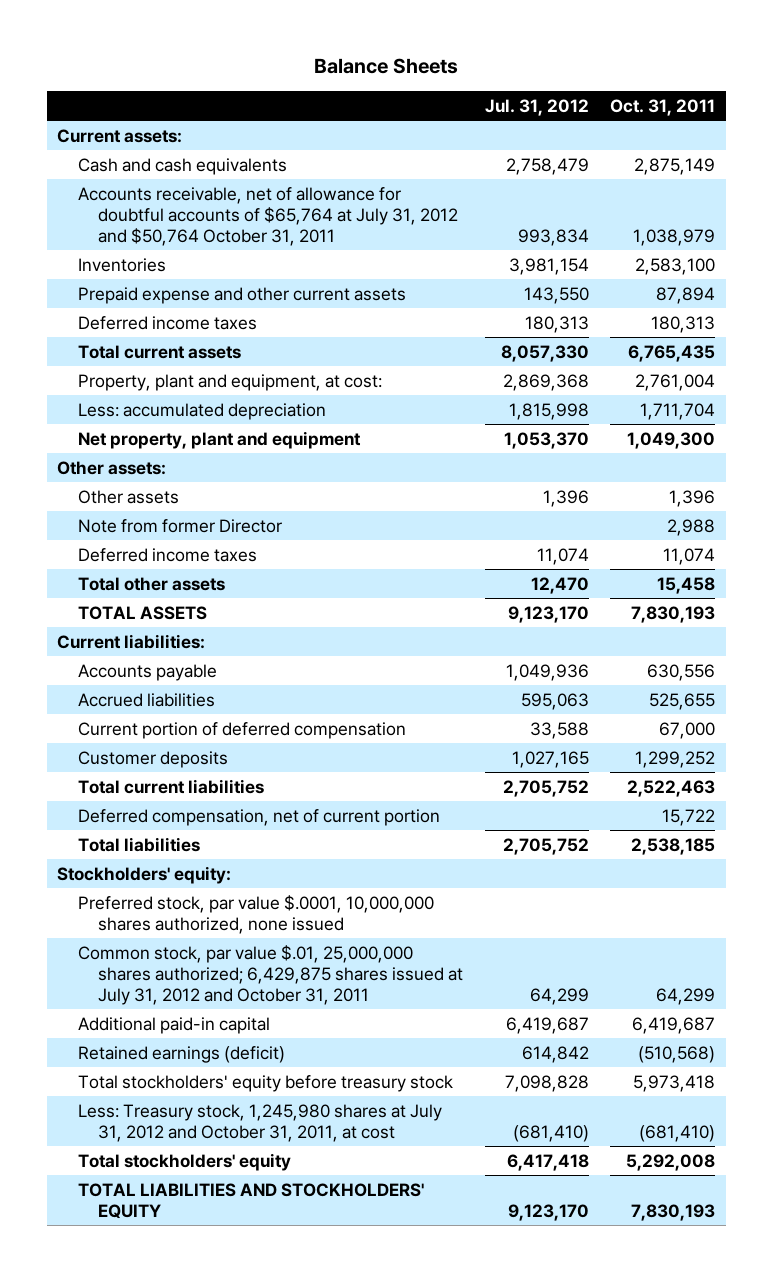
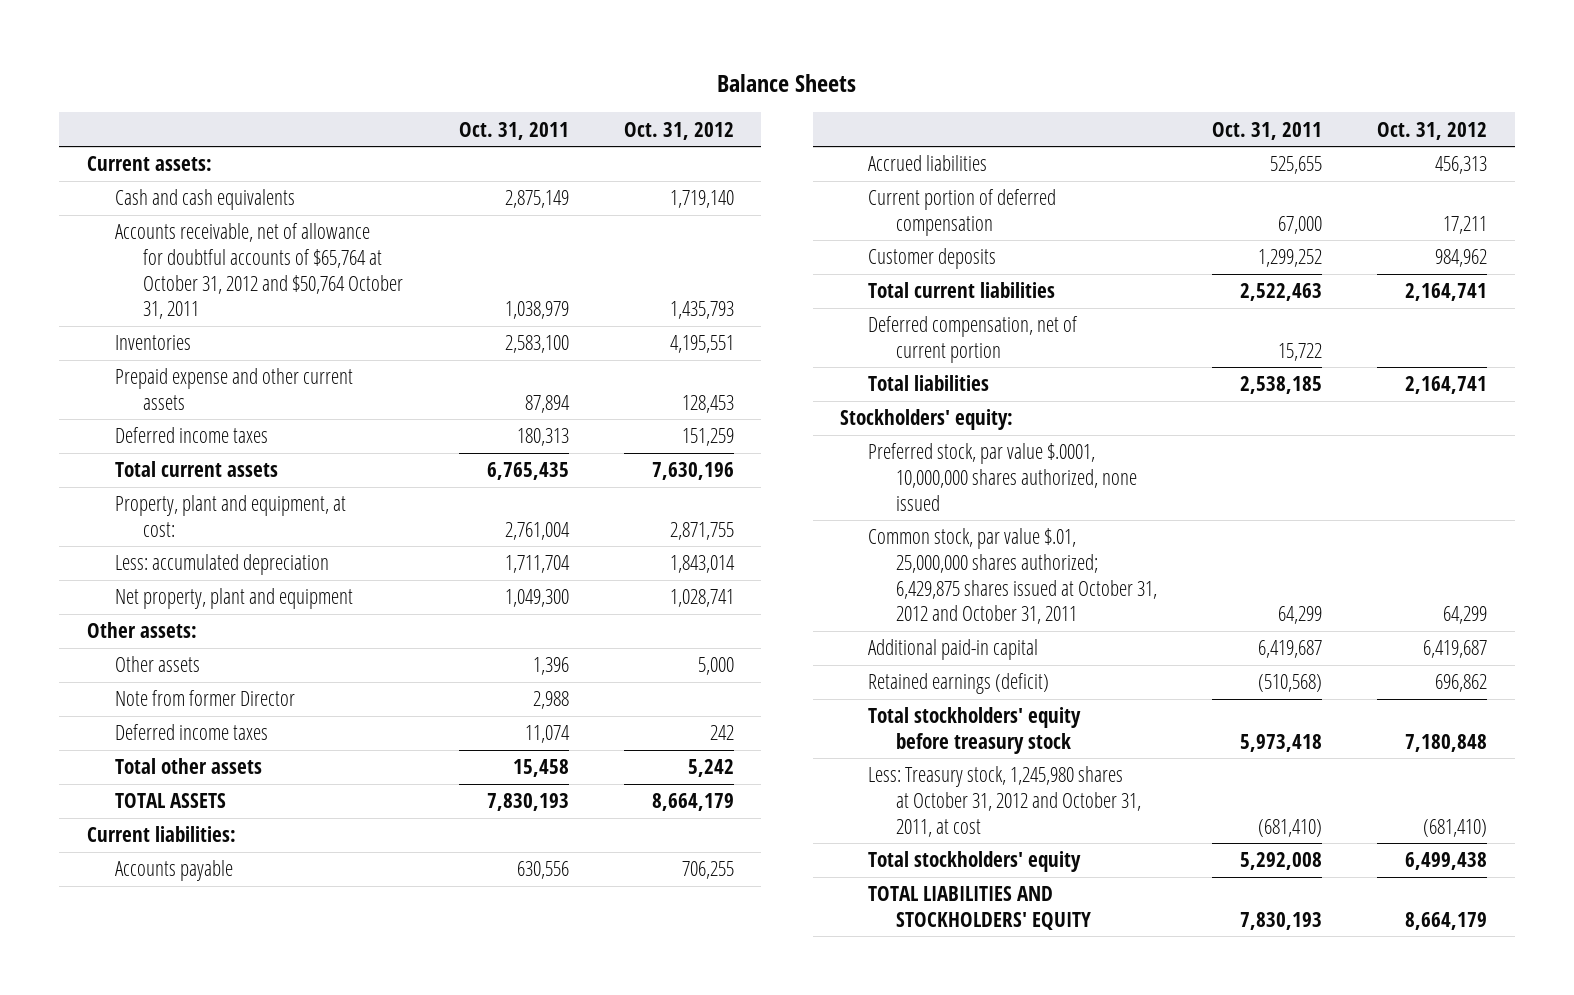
[484,98,589,116] Jul. 31, 2012 -> none
none -> [623,121,734,140] Oct. 31, 2012
[77,186,459,246] Accounts receivable, net of allowance for doubtful accounts of $65,764 at July 31, 2012 and $50,764 October 31, 2011 -> [114,223,403,320] Accounts receivable, net of allowance for doubtful accounts of $65,764 at October 31, 2012 and $50,764 October 31, 2011
[77,944,464,1005] Common stock, par value $.01, 25,000,000 shares authorized; 6,429,875 shares issued at July 31, 2012 and October 31, 2011 -> [868,528,1158,625] Common stock, par value $.01, 25,000,000 shares authorized; 6,429,875 shares issued at October 31, 2012 and October 31, 2011
[77,1103,442,1142] Less: Treasury stock, 1,245,980 shares at July 31, 2012 and October 31, 2011, at cost -> [868,766,1142,837] Less: Treasury stock, 1,245,980 shares at October 31, 2012 and October 31, 2011, at cost

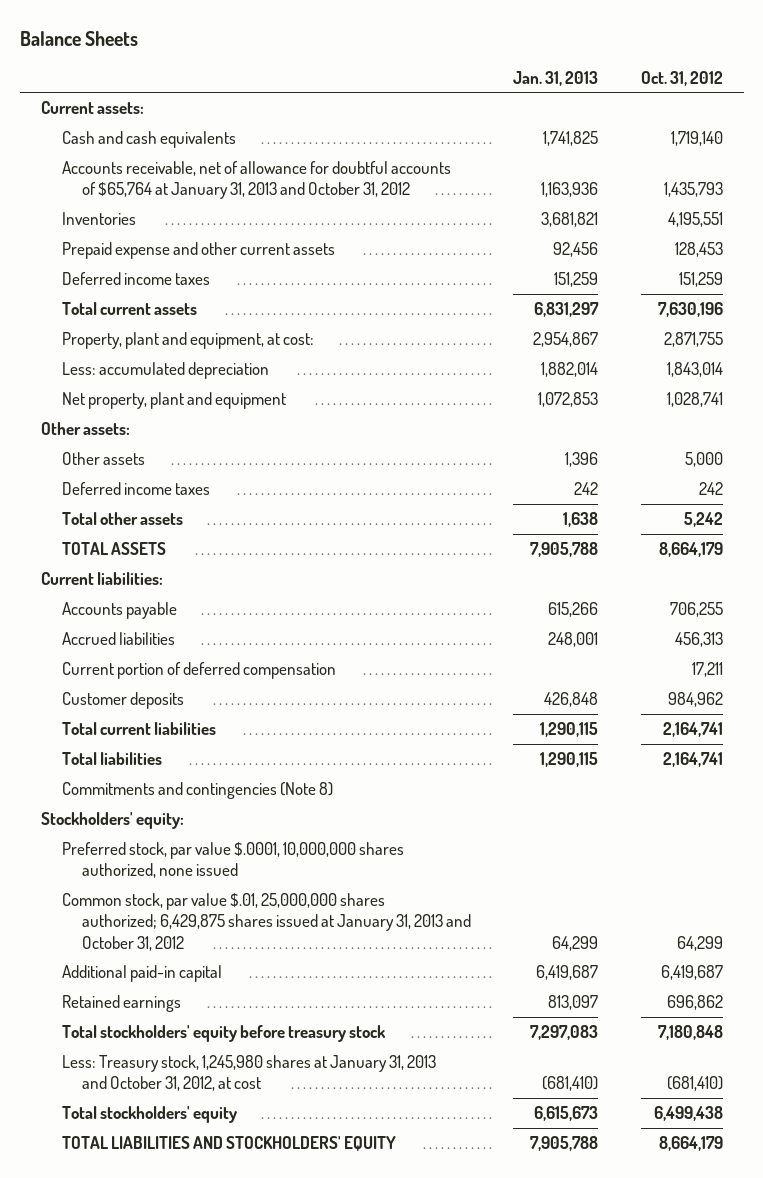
[458,121,569,140] Oct. 31, 2011 -> none
none -> [513,70,599,86] Jan. 31, 2013
[114,223,403,320] Accounts receivable, net of allowance for doubtful accounts of $65,764 at October 31, 2012 and $50,764 October 31, 2011 -> [61,160,451,200] Accounts receivable, net of allowance for doubtful accounts of $65,764 at January 31, 2013 and October 31, 2012
[114,690,295,707] Note from former Director -> none
[868,316,1079,363] Deferred compensation, net of current portion -> none
none -> [61,781,333,799] Commitments and contingencies (Note 8)
[868,528,1158,625] Common stock, par value $.01, 25,000,000 shares authorized; 6,429,875 shares issued at October 31, 2012 and October 31, 2011 -> [61,892,472,951] Common stock, par value $.01, 25,000,000 shares authorized; 6,429,875 shares issued at January 31, 2013 and October 31, 2012
[868,673,1050,695] Retained earnings (deficit) -> [61,994,181,1012] Retained earnings
[868,766,1142,837] Less: Treasury stock, 1,245,980 shares at October 31, 2012 and October 31, 2011, at cost -> [61,1054,436,1092] Less: Treasury stock, 1,245,980 shares at January 31, 2013 and October 31, 2012, at cost

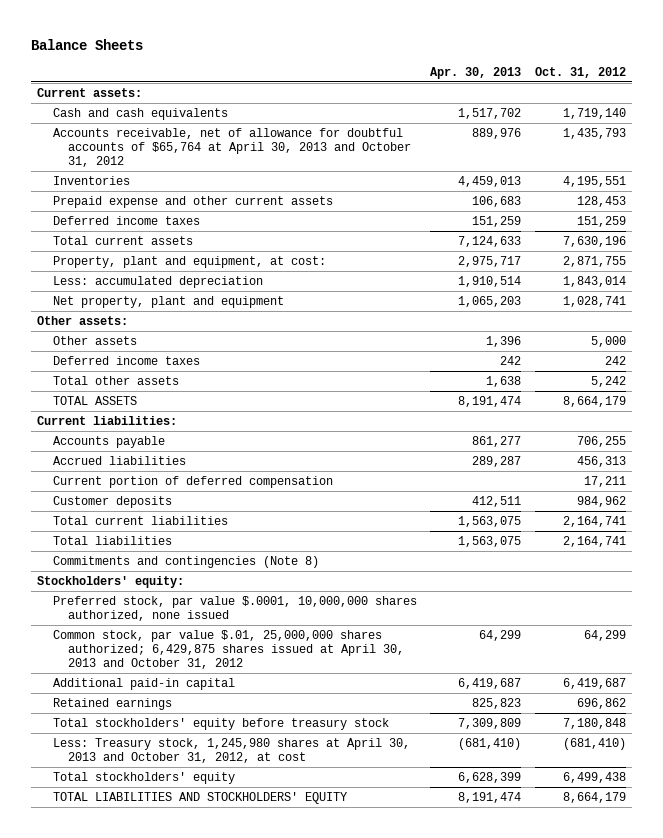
[513,70,599,86] Jan. 31, 2013 -> none
none -> [430,66,522,79] Apr. 30, 2013
[61,160,451,200] Accounts receivable, net of allowance for doubtful accounts of $65,764 at January 31, 2013 and October 31, 2012 -> [52,127,411,168] Accounts receivable, net of allowance for doubtful accounts of $65,764 at April 30, 2013 and October 31, 2012
[61,892,472,951] Common stock, par value $.01, 25,000,000 shares authorized; 6,429,875 shares issued at January 31, 2013 and October 31, 2012 -> [52,629,404,670] Common stock, par value $.01, 25,000,000 shares authorized; 6,429,875 shares issued at April 30, 2013 and October 31, 2012
[61,1054,436,1092] Less: Treasury stock, 1,245,980 shares at January 31, 2013 and October 31, 2012, at cost -> [52,737,410,764] Less: Treasury stock, 1,245,980 shares at April 30, 2013 and October 31, 2012, at cost

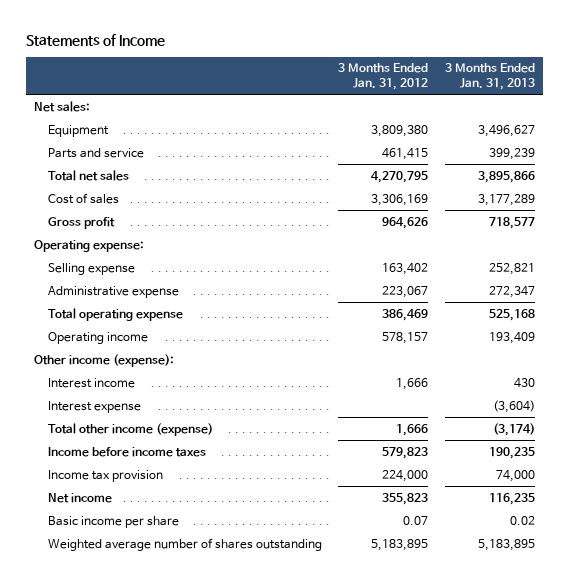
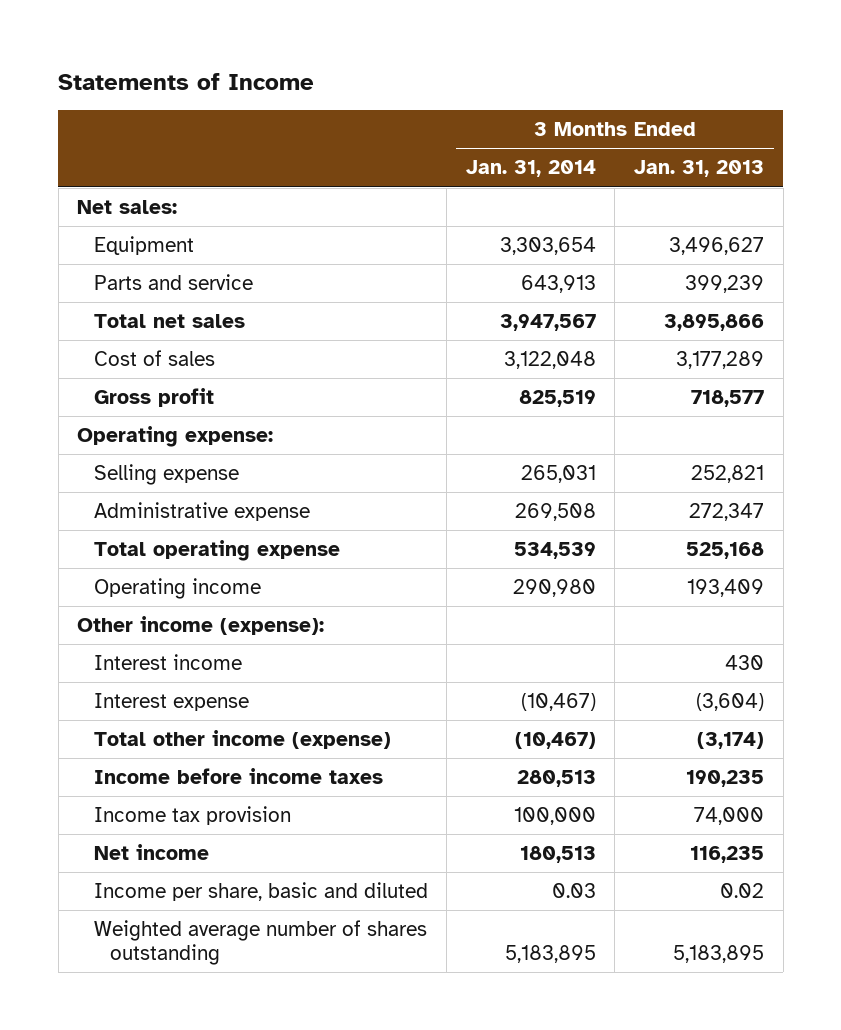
[338,63,429,91] 3 Months Ended Jan. 31, 2012 -> none
none -> [465,160,596,178] Jan. 31, 2014
[47,515,179,528] Basic income per share -> [93,882,428,902] Income per share, basic and diluted

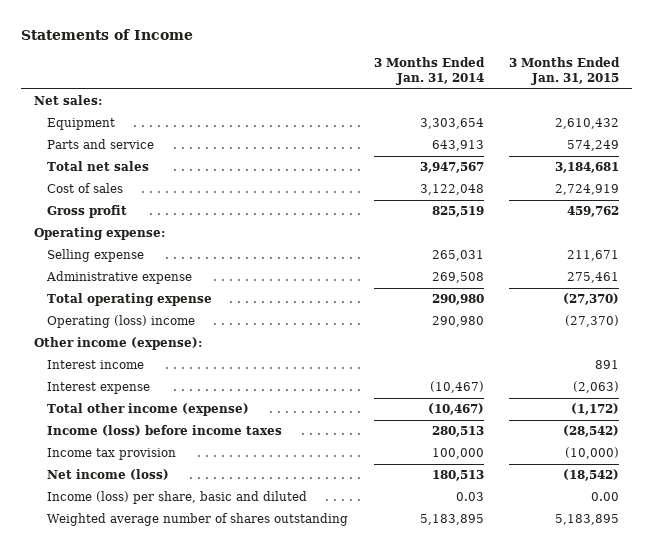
[634,160,765,178] Jan. 31, 2013 -> none
none -> [509,57,621,85] 3 Months Ended Jan. 31, 2015
[513,542,596,560] 534,539 -> [431,294,484,306] 290,980
[93,578,261,600] Operating income -> [46,315,195,329] Operating (loss) income
[93,768,383,785] Income before income taxes -> [46,425,282,437] Income (loss) before income taxes
[93,844,209,861] Net income -> [46,469,169,481] Net income (loss)
[93,882,428,902] Income per share, basic and diluted -> [46,491,307,505] Income (loss) per share, basic and diluted

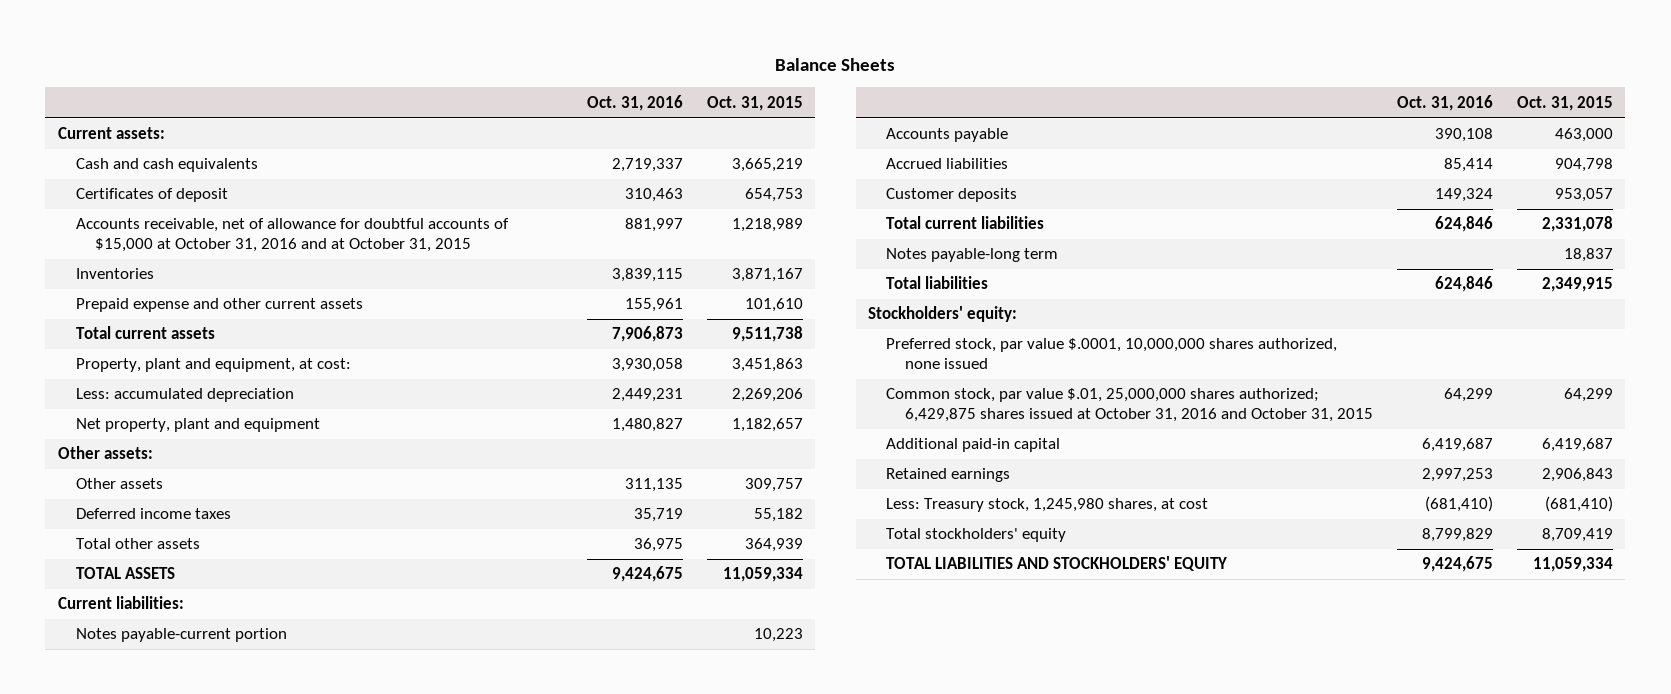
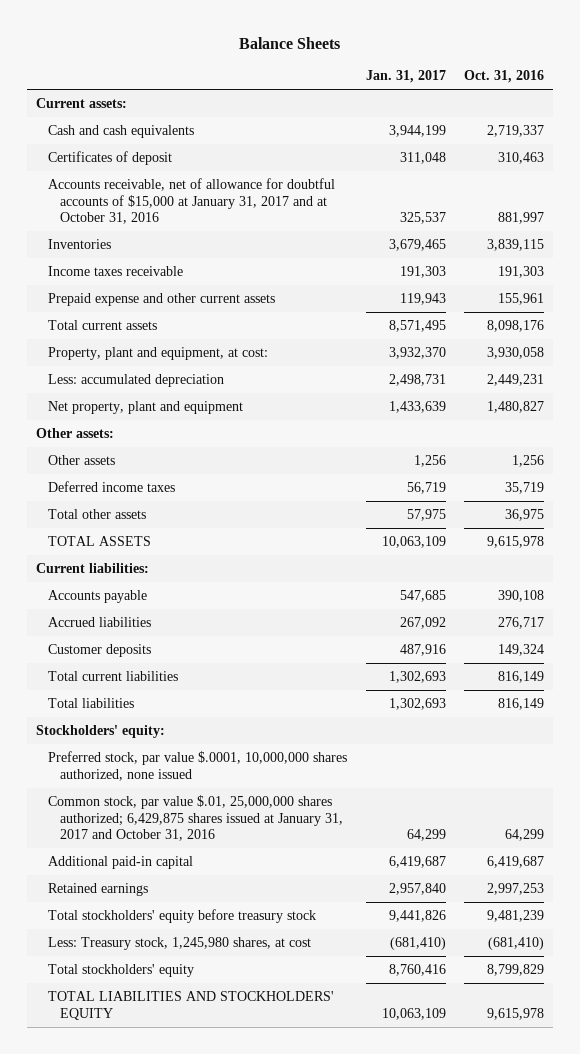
[706,95,803,111] Oct. 31, 2015 -> none
none -> [365,70,446,84] Jan. 31, 2017
[76,218,510,253] Accounts receivable, net of allowance for doubtful accounts of $15,000 at October 31, 2016 and at October 31, 2015 -> [48,177,336,225] Accounts receivable, net of allowance for doubtful accounts of $15,000 at January 31, 2017 and at October 31, 2016
none -> [48,265,184,276] Income taxes receivable
[611,326,683,343] 7,906,873 -> [486,319,544,332] 8,098,176
[624,478,683,493] 311,135 -> [511,454,544,467] 1,256
[611,566,683,583] 9,424,675 -> [486,535,544,548] 9,615,978
[76,628,288,643] Notes payable-current portion -> none
[1443,158,1493,173] 85,414 -> [497,616,544,629] 276,717
[886,248,1059,263] Notes payable-long term -> none
[1434,216,1493,233] 624,846 -> [497,670,544,683] 816,149
[1434,276,1493,293] 624,846 -> [497,697,544,710] 816,149
[886,388,1373,423] Common stock, par value $.01, 25,000,000 shares authorized; 6,429,875 shares issued at October 31, 2016 and October 31, 2015 -> [48,794,344,842] Common stock, par value $.01, 25,000,000 shares authorized; 6,429,875 shares issued at January 31, 2017 and October 31, 2016
none -> [48,908,317,923] Total stockholders' equity before treasury stock
[1421,556,1493,573] 9,424,675 -> [486,1007,544,1020] 9,615,978

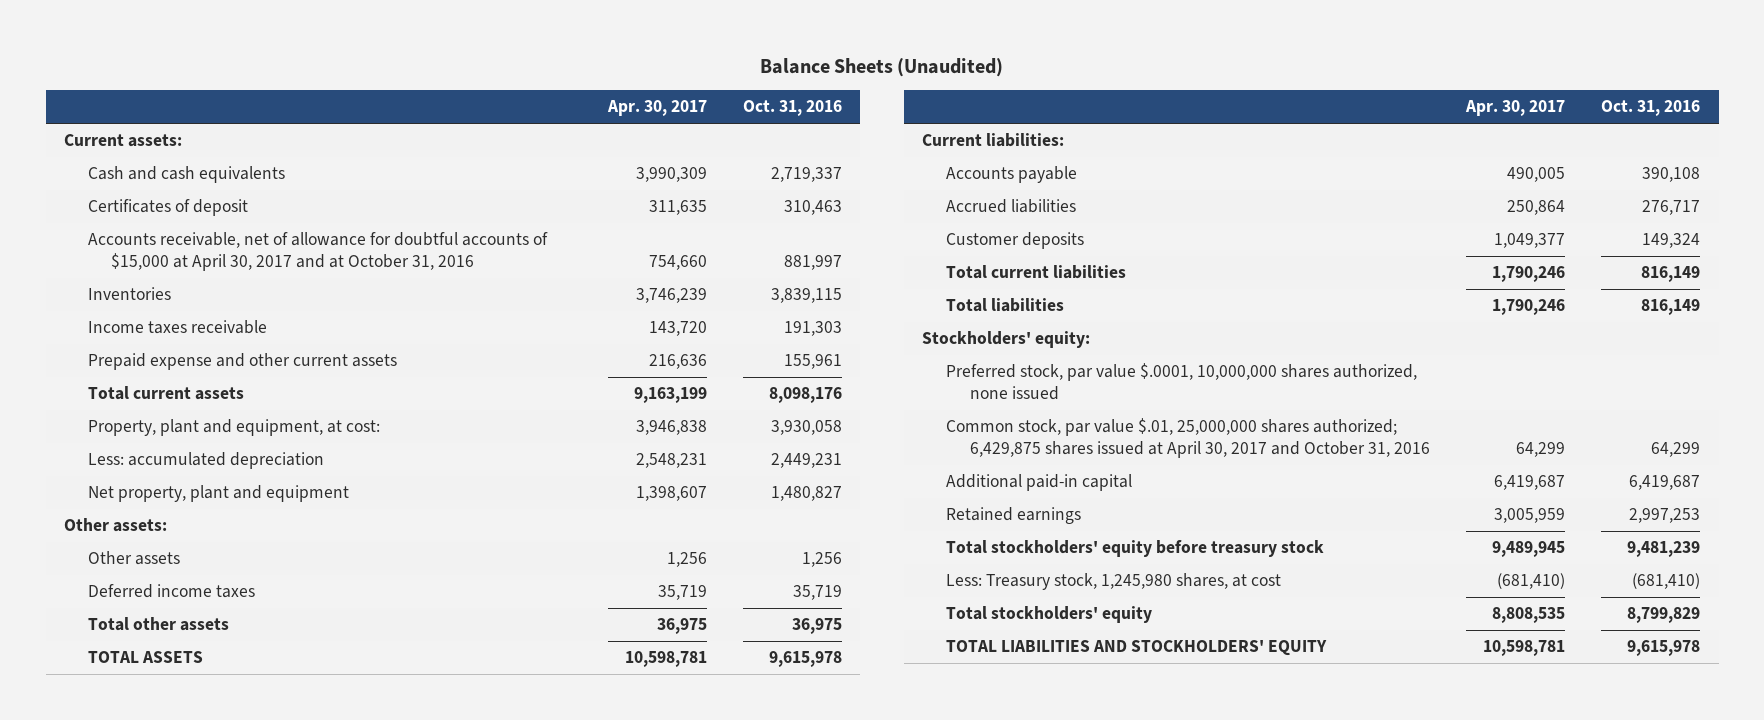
[239,36,341,49] Balance Sheets -> [760,57,1004,77] Balance Sheets (Unaudited)
[365,70,446,84] Jan. 31, 2017 -> none
none -> [606,100,707,117] Apr. 30, 2017
[48,177,336,225] Accounts receivable, net of allowance for doubtful accounts of $15,000 at January 31, 2017 and at October 31, 2016 -> [87,232,548,272] Accounts receivable, net of allowance for doubtful accounts of $15,000 at April 30, 2017 and at October 31, 2016
[48,794,344,842] Common stock, par value $.01, 25,000,000 shares authorized; 6,429,875 shares issued at January 31, 2017 and October 31, 2016 -> [945,418,1430,459] Common stock, par value $.01, 25,000,000 shares authorized; 6,429,875 shares issued at April 30, 2017 and October 31, 2016

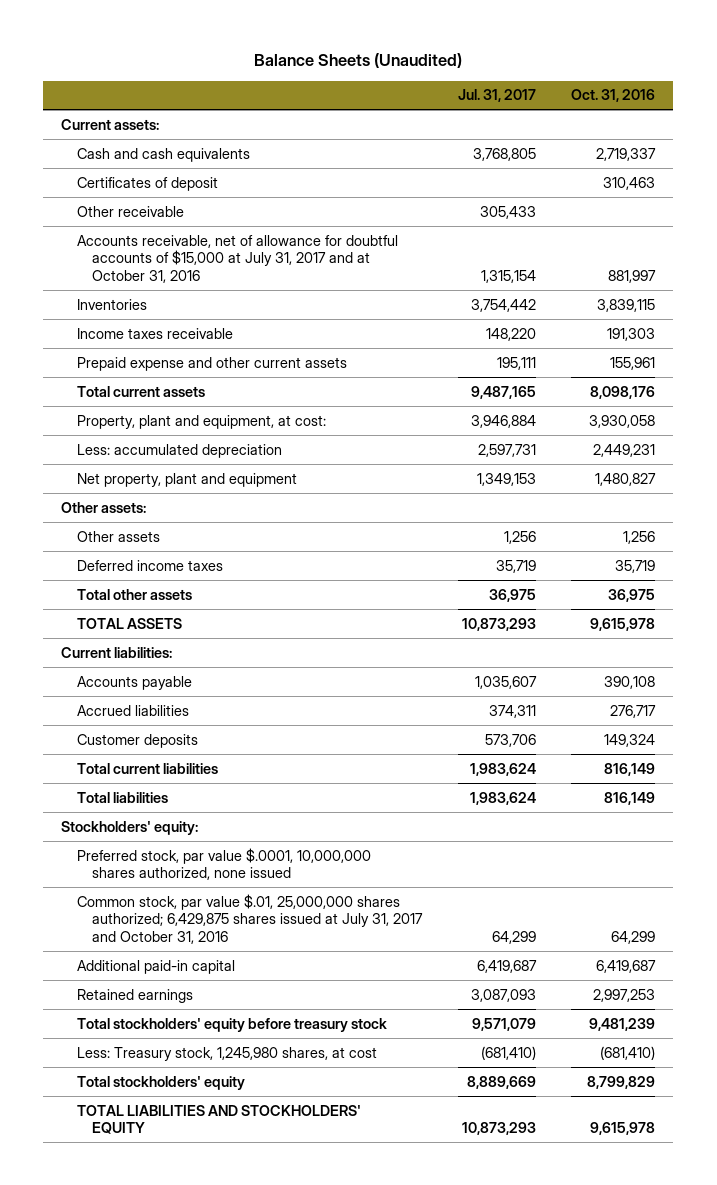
[606,100,707,117] Apr. 30, 2017 -> none
none -> [457,89,536,103] Jul. 31, 2017
none -> [76,205,184,217] Other receivable
[87,232,548,272] Accounts receivable, net of allowance for doubtful accounts of $15,000 at April 30, 2017 and at October 31, 2016 -> [76,234,398,283] Accounts receivable, net of allowance for doubtful accounts of $15,000 at July 31, 2017 and at October 31, 2016
[945,418,1430,459] Common stock, par value $.01, 25,000,000 shares authorized; 6,429,875 shares issued at April 30, 2017 and October 31, 2016 -> [76,893,424,944] Common stock, par value $.01, 25,000,000 shares authorized; 6,429,875 shares issued at July 31, 2017 and October 31, 2016

